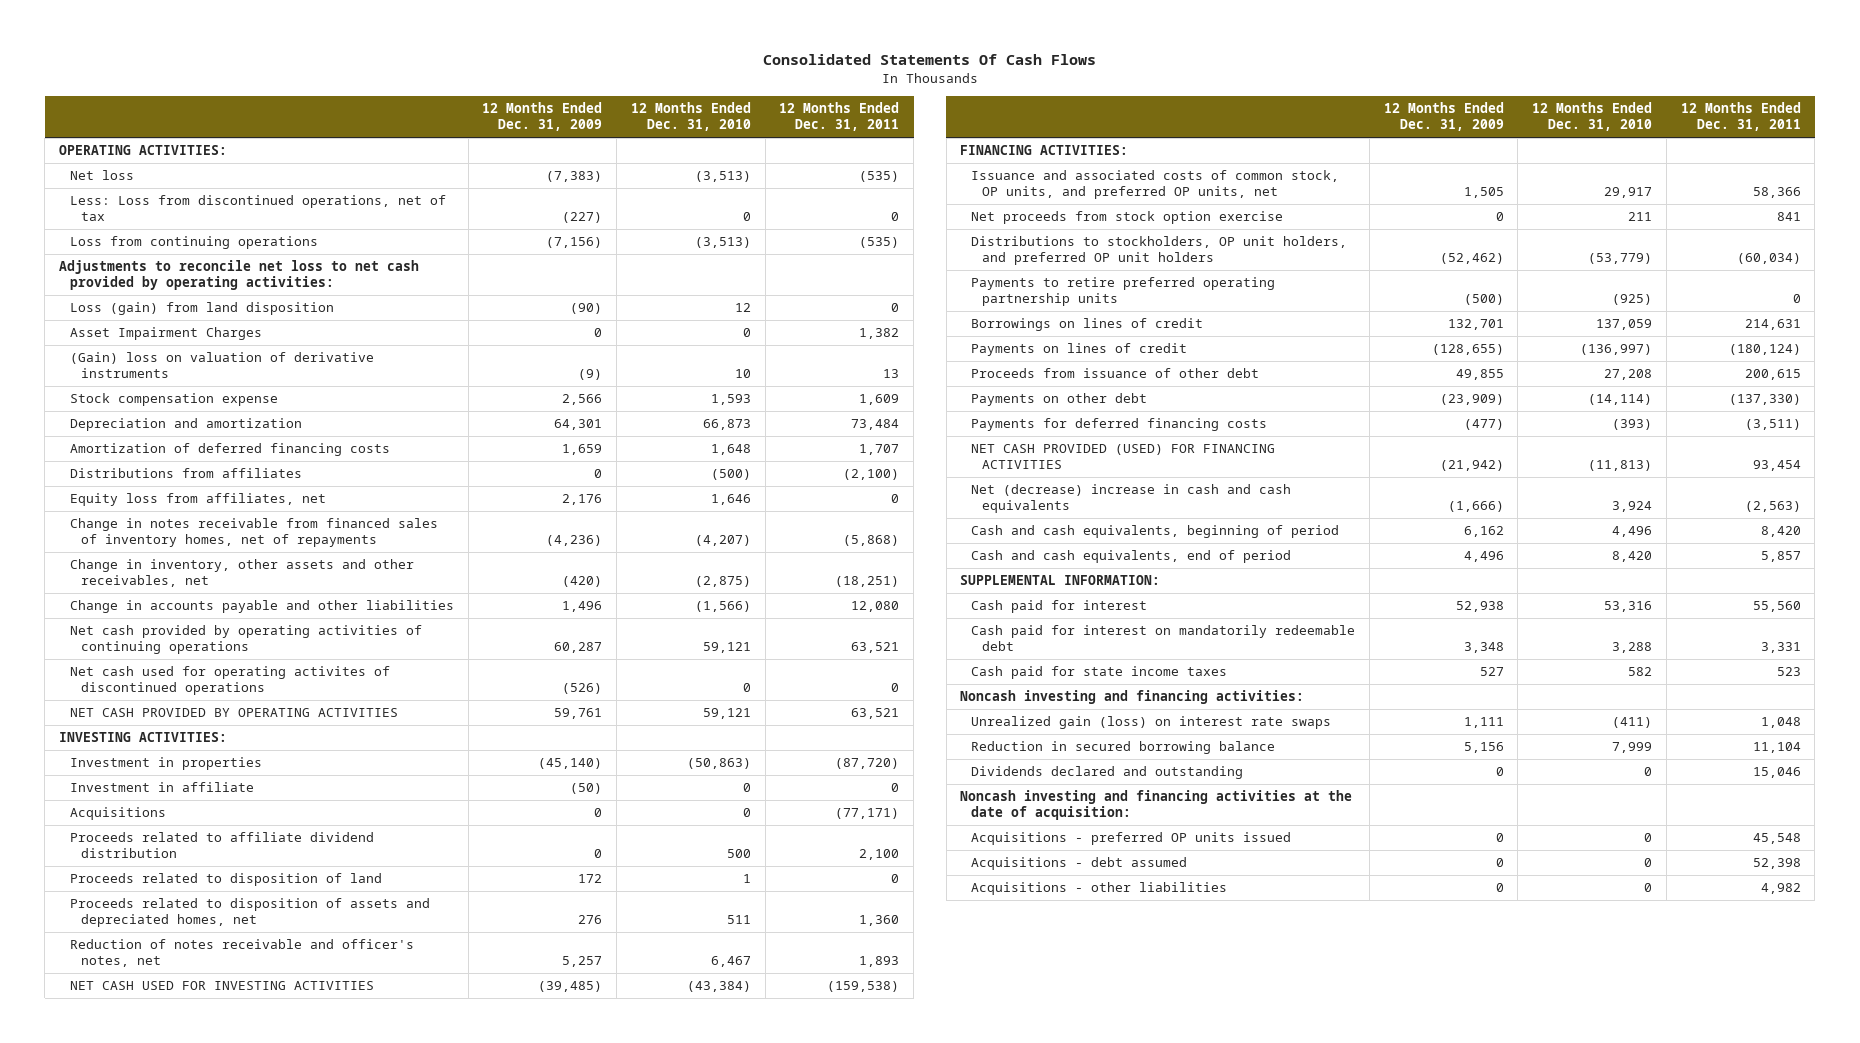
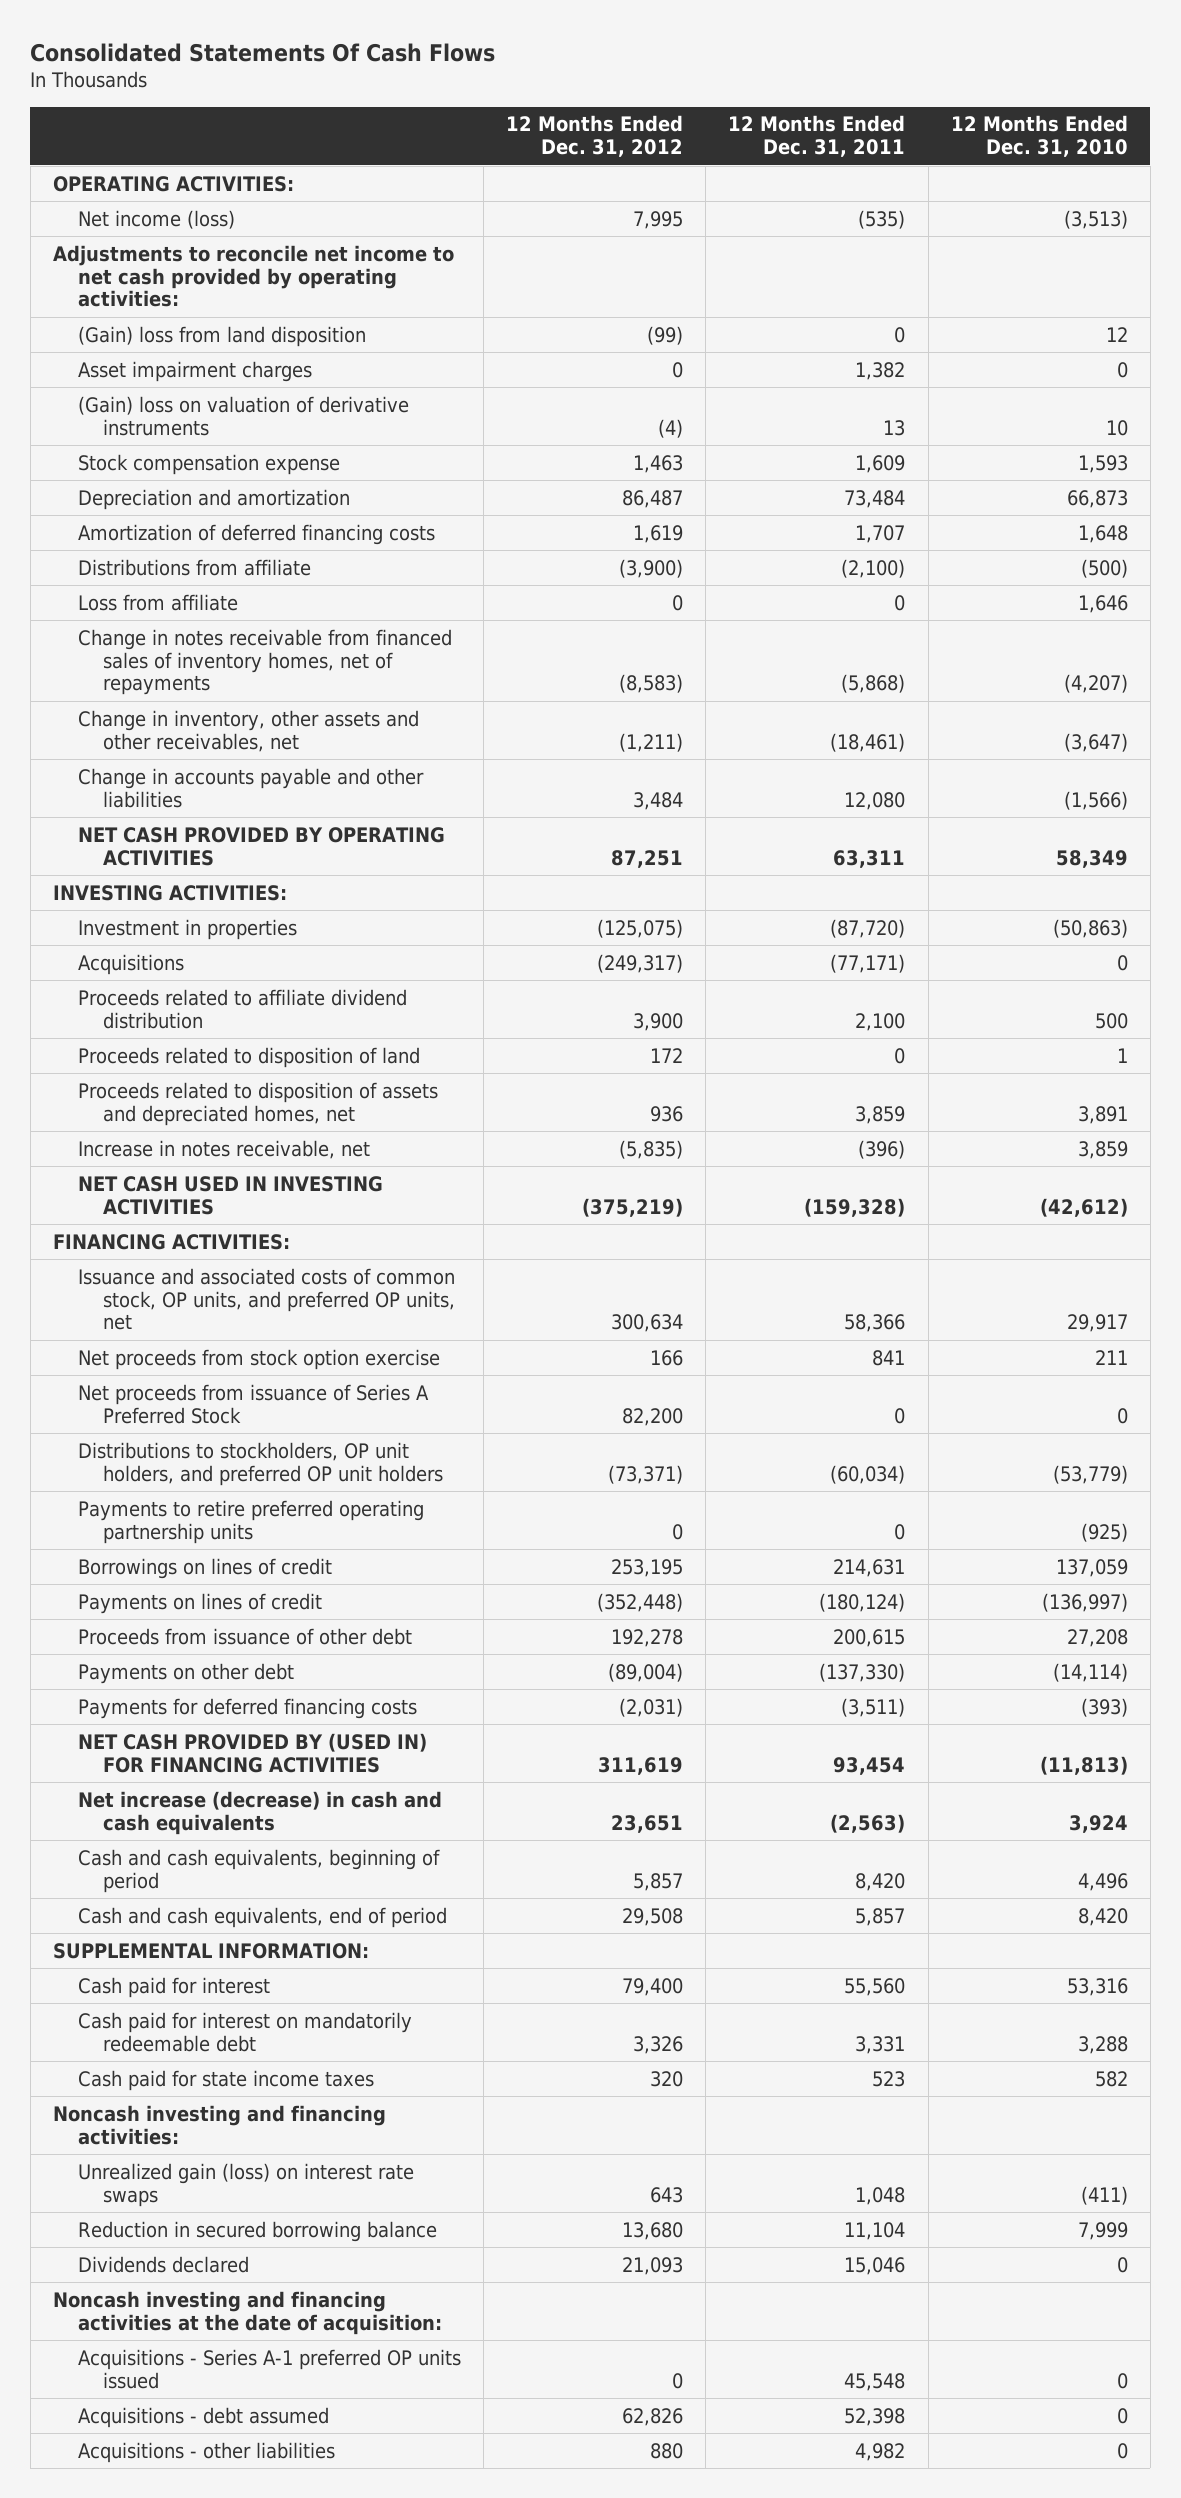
[482,101,603,132] 12 Months Ended Dec. 31, 2009 -> none
none -> [506,115,684,158] 12 Months Ended Dec. 31, 2012
[69,195,446,222] Less: Loss from discontinued operations, net of tax -> none
[69,236,318,250] Loss from continuing operations -> none
[69,170,134,181] Net loss -> [77,209,235,229] Net income (loss)
[59,260,420,291] Adjustments to reconcile net loss to net cash provided by operating activities: -> [52,244,454,308] Adjustments to reconcile net income to net cash provided by operating activities:
[69,302,334,316] Loss (gain) from land disposition -> [77,325,366,347] (Gain) loss from land disposition
[69,327,262,341] Asset Impairment Charges -> [77,360,312,382] Asset impairment charges
[69,468,302,479] Distributions from affiliates -> [77,558,311,576] Distributions from affiliate
[69,493,326,507] Equity loss from affiliates, net -> [77,593,238,611] Loss from affiliate
[694,576,751,588] (2,875) -> [1063,732,1128,752] (3,647)
[835,576,900,588] (18,251) -> [830,732,906,752] (18,461)
[69,625,422,655] Net cash provided by operating activities of continuing operations -> none
[69,666,390,696] Net cash used for operating activites of discontinued operations -> none
[702,708,751,720] 59,121 -> [1055,849,1128,868] 58,349
[851,708,900,720] 63,521 -> [833,849,906,868] 63,311
[69,782,254,793] Investment in affiliate -> none
[69,939,414,968] Reduction of notes receivable and officer's notes, net -> none
[726,915,751,925] 511 -> [1077,1105,1128,1124] 3,891
[859,915,900,927] 1,360 -> [855,1105,906,1124] 3,859
none -> [77,1139,370,1159] Increase in notes receivable, net
[69,981,374,991] NET CASH USED FOR INVESTING ACTIVITIES -> [77,1175,383,1215] NET CASH USED IN INVESTING ACTIVITIES
[686,981,751,993] (43,384) -> [1039,1197,1128,1217] (42,612)
[827,981,900,993] (159,538) -> [804,1197,906,1217] (159,328)
none -> [77,1383,429,1424] Net proceeds from issuance of Series A Preferred Stock
[971,444,1276,470] NET CASH PROVIDED (USED) FOR FINANCING ACTIVITIES -> [77,1732,427,1773] NET CASH PROVIDED BY (USED IN) FOR FINANCING ACTIVITIES
[971,484,1292,514] Net (decrease) increase in cash and cash equivalents -> [77,1790,442,1835] Net increase (decrease) in cash and cash equivalents
[971,766,1244,780] Dividends declared and outstanding -> [77,2255,249,2273] Dividends declared
[971,832,1292,846] Acquisitions - preferred OP units issued -> [77,2348,461,2389] Acquisitions - Series A-1 preferred OP units issued

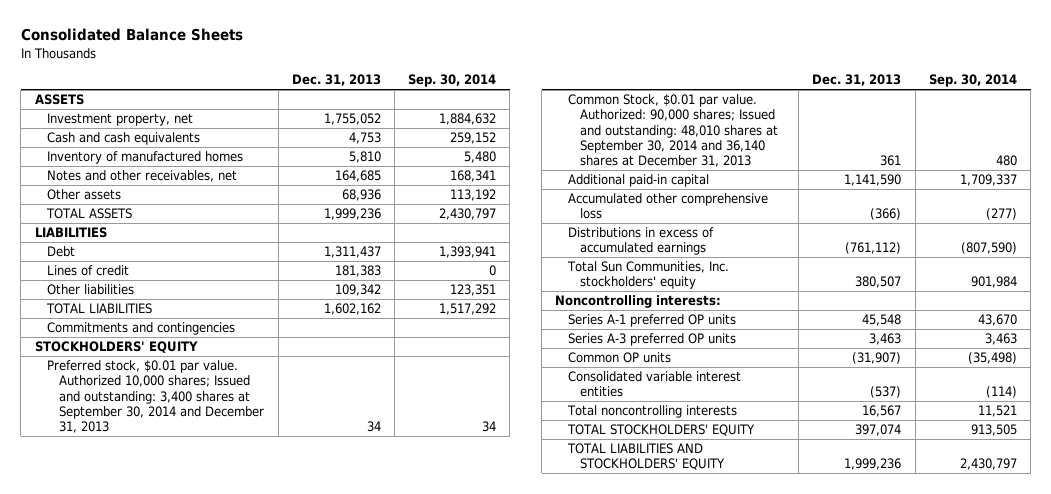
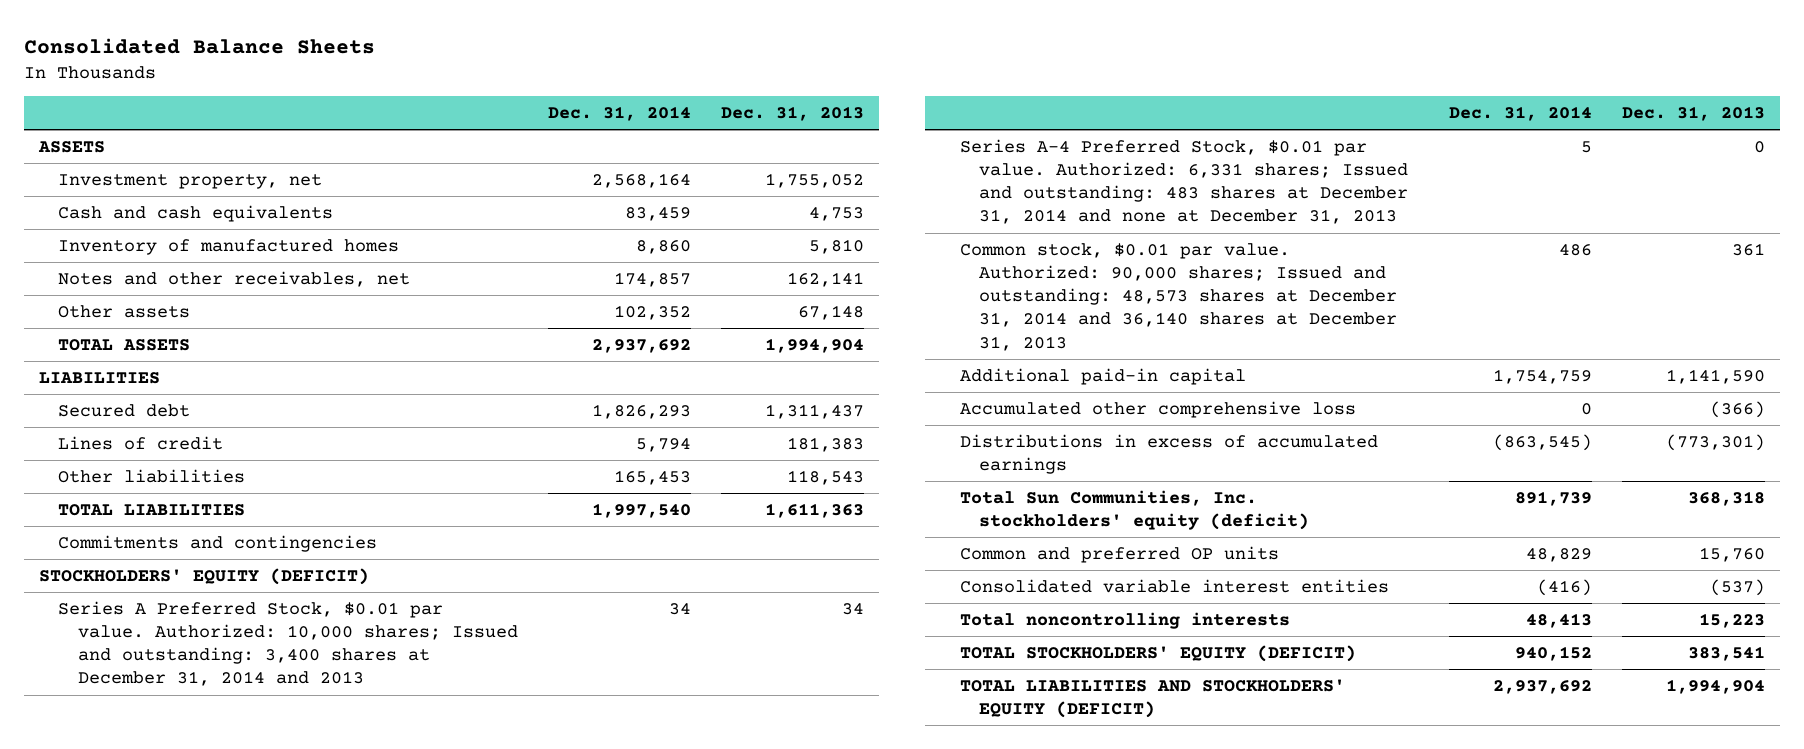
[408,74,497,88] Sep. 30, 2014 -> none
none -> [547,106,691,122] Dec. 31, 2014
[334,170,381,183] 164,685 -> [786,271,864,287] 162,141
[341,189,381,202] 68,936 -> [797,304,864,320] 67,148
[323,208,381,221] 1,999,236 -> [764,337,864,353] 1,994,904
[47,246,76,258] Debt -> [58,403,191,417] Secured debt
[334,284,381,297] 109,342 -> [786,469,864,485] 118,543
[323,303,381,316] 1,602,162 -> [764,502,864,518] 1,611,363
[34,341,198,354] STOCKHOLDERS' EQUITY -> [38,567,369,585] STOCKHOLDERS' EQUITY (DEFICIT)
[47,360,265,434] Preferred stock, $0.01 par value. Authorized 10,000 shares; Issued and outstanding: 3,400 shares at September 30, 2014 and December 31, 2013 -> [58,600,518,687] Series A Preferred Stock, $0.01 par value. Authorized: 10,000 shares; Issued and outstanding: 3,400 shares at December 31, 2014 and 2013
none -> [959,138,1409,225] Series A-4 Preferred Stock, $0.01 par value. Authorized: 6,331 shares; Issued and outstanding: 483 shares at December 31, 2014 and none at December 31, 2013
[567,94,779,168] Common Stock, $0.01 par value. Authorized: 90,000 shares; Issued and outstanding: 48,010 shares at September 30, 2014 and 36,140 shares at December 31, 2013 -> [959,242,1398,351] Common stock, $0.01 par value. Authorized: 90,000 shares; Issued and outstanding: 48,573 shares at December 31, 2014 and 36,140 shares at December 31, 2013
[555,295,722,309] Noncontrolling interests: -> none
[567,314,736,328] Series A-1 preferred OP units -> none
[567,333,736,347] Series A-3 preferred OP units -> none
[845,242,902,255] (761,112) -> [1666,433,1766,451] (773,301)
[566,261,729,290] Total Sun Communities, Inc. stockholders' equity -> [959,489,1310,531] Total Sun Communities, Inc. stockholders' equity (deficit)
[855,276,902,289] 380,507 -> [1688,490,1766,506] 368,318
[567,352,671,364] Common OP units -> [959,545,1279,563] Common and preferred OP units
[852,352,902,365] (31,907) -> [1699,546,1766,562] 15,760
[862,405,902,418] 16,567 -> [1699,612,1766,628] 15,223
[566,424,755,437] TOTAL STOCKHOLDERS' EQUITY -> [959,644,1356,662] TOTAL STOCKHOLDERS' EQUITY (DEFICIT)
[855,424,902,437] 397,074 -> [1688,645,1766,661] 383,541
[566,443,726,471] TOTAL LIABILITIES AND STOCKHOLDERS' EQUITY -> [959,678,1345,719] TOTAL LIABILITIES AND STOCKHOLDERS' EQUITY (DEFICIT)
[844,458,902,471] 1,999,236 -> [1666,678,1766,694] 1,994,904

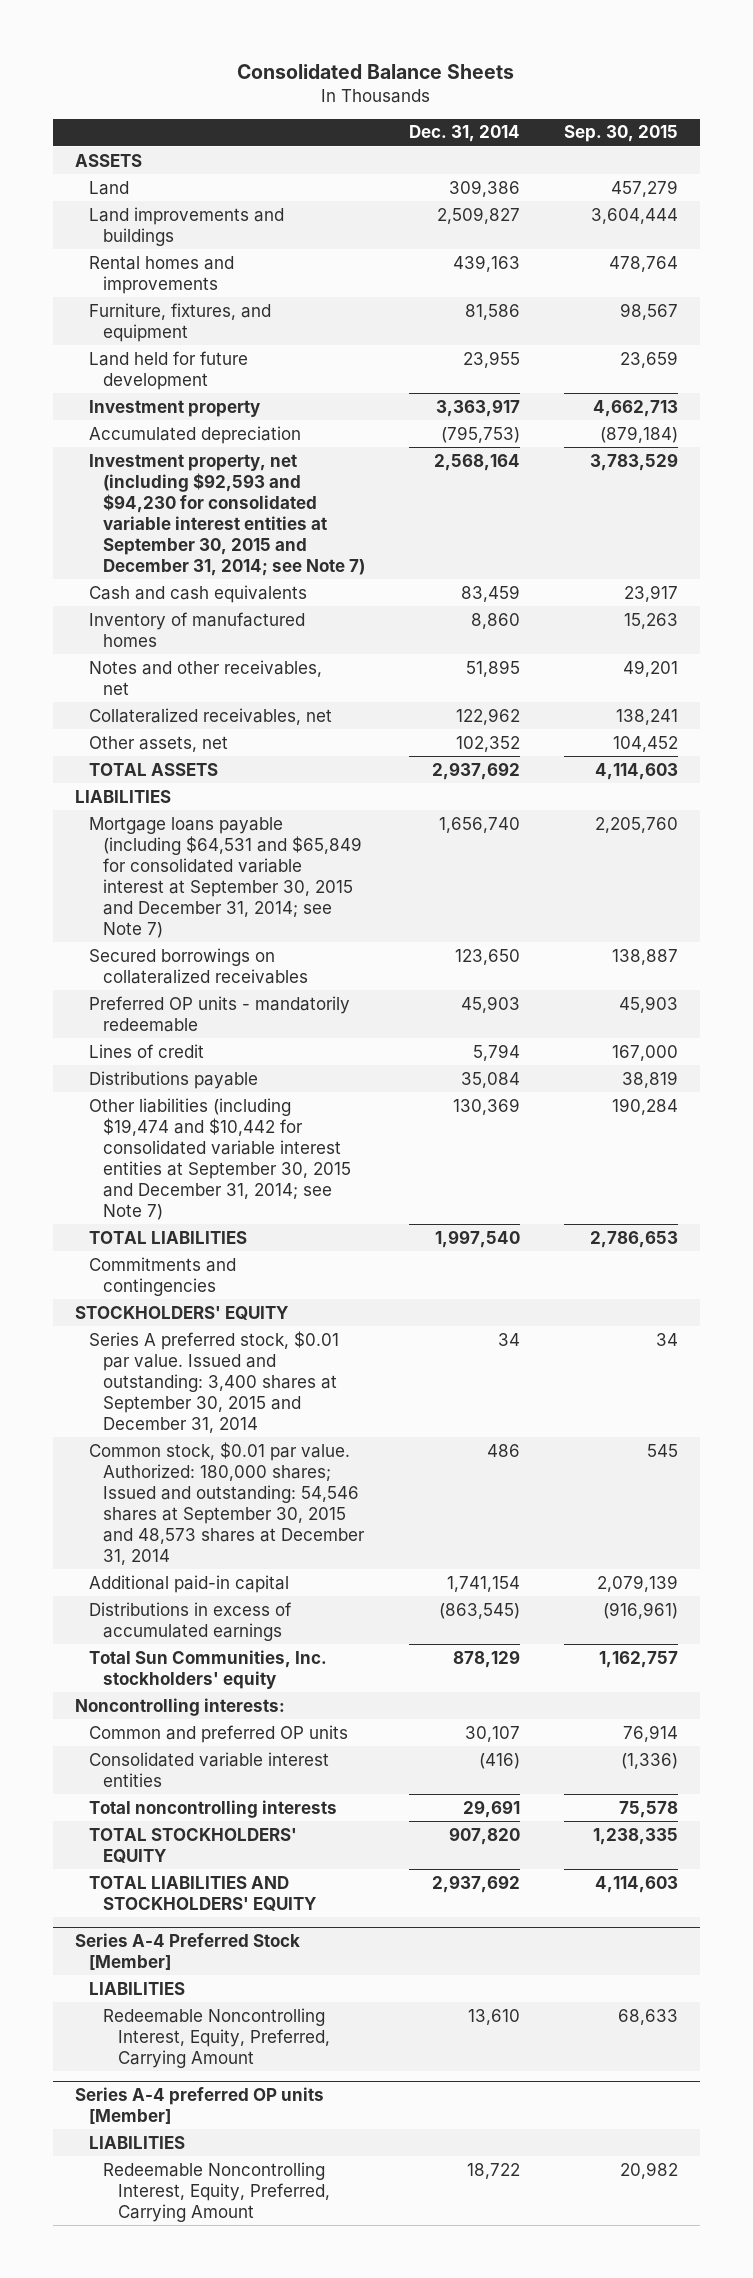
[720,106,864,122] Dec. 31, 2013 -> none
none -> [563,125,678,143] Sep. 30, 2015
none -> [89,180,130,195] Land
none -> [89,206,285,246] Land improvements and buildings
none -> [89,255,235,294] Rental homes and improvements
none -> [89,302,272,342] Furniture, fixtures, and equipment
none -> [89,350,249,390] Land held for future development
none -> [89,399,261,417] Investment property
none -> [89,425,302,444] Accumulated depreciation
[58,173,323,189] Investment property, net -> [89,453,366,576] Investment property, net (including $92,593 and $94,230 for consolidated variable interest entities at September 30, 2015 and December 31, 2014; see Note 7)
[613,271,691,287] 174,857 -> [466,659,521,677] 51,895
none -> [89,707,333,725] Collateralized receivables, net
[58,304,191,318] Other assets -> [89,735,229,752] Other assets, net
[58,403,191,417] Secured debt -> none
none -> [89,816,363,938] Mortgage loans payable (including $64,531 and $65,849 for consolidated variable interest at September 30, 2015 and December 31, 2014; see Note 7)
none -> [89,947,309,984] Secured borrowings on collateralized receivables
none -> [89,995,351,1032] Preferred OP units - mandatorily redeemable
[58,468,246,483] Other liabilities -> none
none -> [89,1070,259,1089] Distributions payable
none -> [89,1097,352,1220] Other liabilities (including $19,474 and $10,442 for consolidated variable interest entities at September 30, 2015 and December 31, 2014; see Note 7)
[959,138,1409,225] Series A-4 Preferred Stock, $0.01 par value. Authorized: 6,331 shares; Issued and outstanding: 483 shares at December 31, 2014 and none at December 31, 2013 -> none
[959,400,1356,418] Accumulated other comprehensive loss -> none
[38,567,369,585] STOCKHOLDERS' EQUITY (DEFICIT) -> [74,1305,289,1320] STOCKHOLDERS' EQUITY
[58,600,518,687] Series A Preferred Stock, $0.01 par value. Authorized: 10,000 shares; Issued and outstanding: 3,400 shares at December 31, 2014 and 2013 -> [89,1330,340,1433] Series A preferred stock, $0.01 par value. Issued and outstanding: 3,400 shares at September 30, 2015 and December 31, 2014
[959,242,1398,351] Common stock, $0.01 par value. Authorized: 90,000 shares; Issued and outstanding: 48,573 shares at December 31, 2014 and 36,140 shares at December 31, 2013 -> [89,1441,366,1565] Common stock, $0.01 par value. Authorized: 180,000 shares; Issued and outstanding: 54,546 shares at September 30, 2015 and 48,573 shares at December 31, 2014
[1493,368,1593,384] 1,754,759 -> [447,1575,521,1592] 1,741,154
[959,489,1310,531] Total Sun Communities, Inc. stockholders' equity (deficit) -> [89,1649,328,1689] Total Sun Communities, Inc. stockholders' equity
[1515,490,1593,506] 891,739 -> [453,1649,521,1668] 878,129
none -> [74,1697,285,1716] Noncontrolling interests:
[1526,547,1593,562] 48,829 -> [465,1725,521,1742] 30,107
[1526,612,1593,628] 48,413 -> [463,1799,521,1818] 29,691
[959,644,1356,662] TOTAL STOCKHOLDERS' EQUITY (DEFICIT) -> [89,1827,298,1863] TOTAL STOCKHOLDERS' EQUITY
[1515,645,1593,661] 940,152 -> [449,1826,521,1845] 907,820
[959,678,1345,719] TOTAL LIABILITIES AND STOCKHOLDERS' EQUITY (DEFICIT) -> [89,1875,318,1911] TOTAL LIABILITIES AND STOCKHOLDERS' EQUITY
none -> [74,1933,300,1971] Series A-4 Preferred Stock [Member]
none -> [89,1981,186,1995] LIABILITIES
none -> [103,2007,330,2068] Redeemable Noncontrolling Interest, Equity, Preferred, Carrying Amount
none -> [74,2087,324,2125] Series A-4 preferred OP units [Member]
none -> [89,2135,186,2149] LIABILITIES
none -> [103,2161,330,2222] Redeemable Noncontrolling Interest, Equity, Preferred, Carrying Amount

